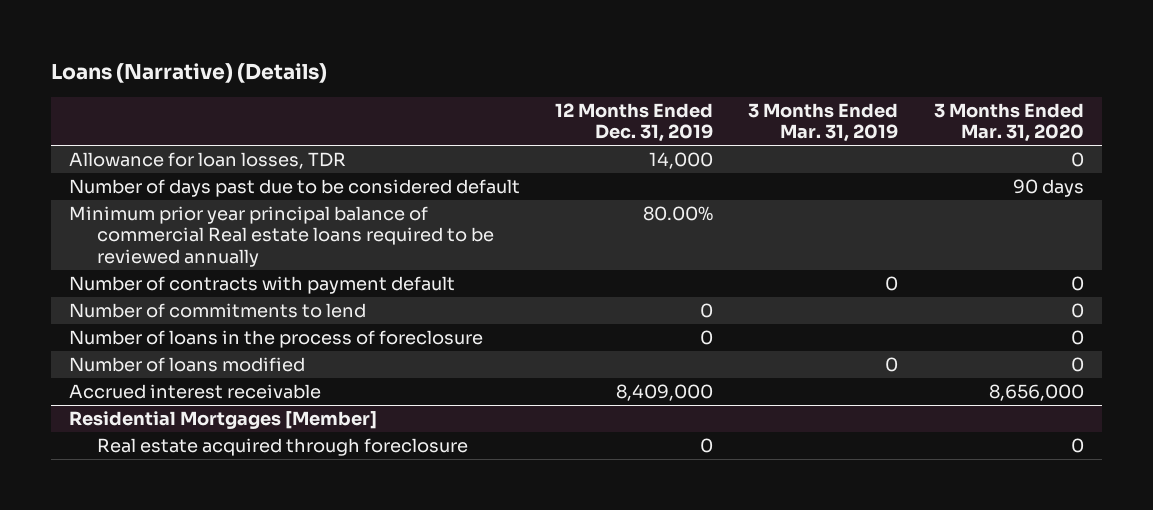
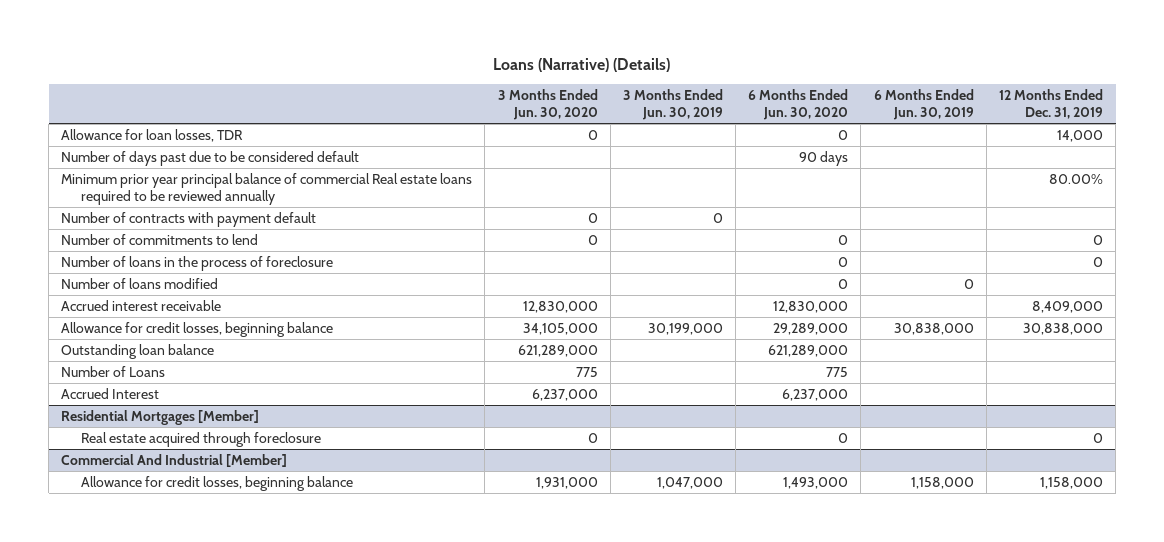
[748,103,899,143] 3 Months Ended Mar. 31, 2019 -> none
[933,103,1084,143] 3 Months Ended Mar. 31, 2020 -> none
none -> [497,89,598,120] 3 Months Ended Jun. 30, 2020
none -> [622,89,723,120] 3 Months Ended Jun. 30, 2019
none -> [748,89,849,120] 6 Months Ended Jun. 30, 2020
none -> [873,89,974,120] 6 Months Ended Jun. 30, 2019
none -> [61,322,334,338] Allowance for credit losses, beginning balance
none -> [61,344,215,360] Outstanding loan balance
none -> [61,366,166,378] Number of Loans
none -> [61,388,160,400] Accrued Interest
none -> [61,454,288,468] Commercial And Industrial [Member]
none -> [80,476,353,492] Allowance for credit losses, beginning balance

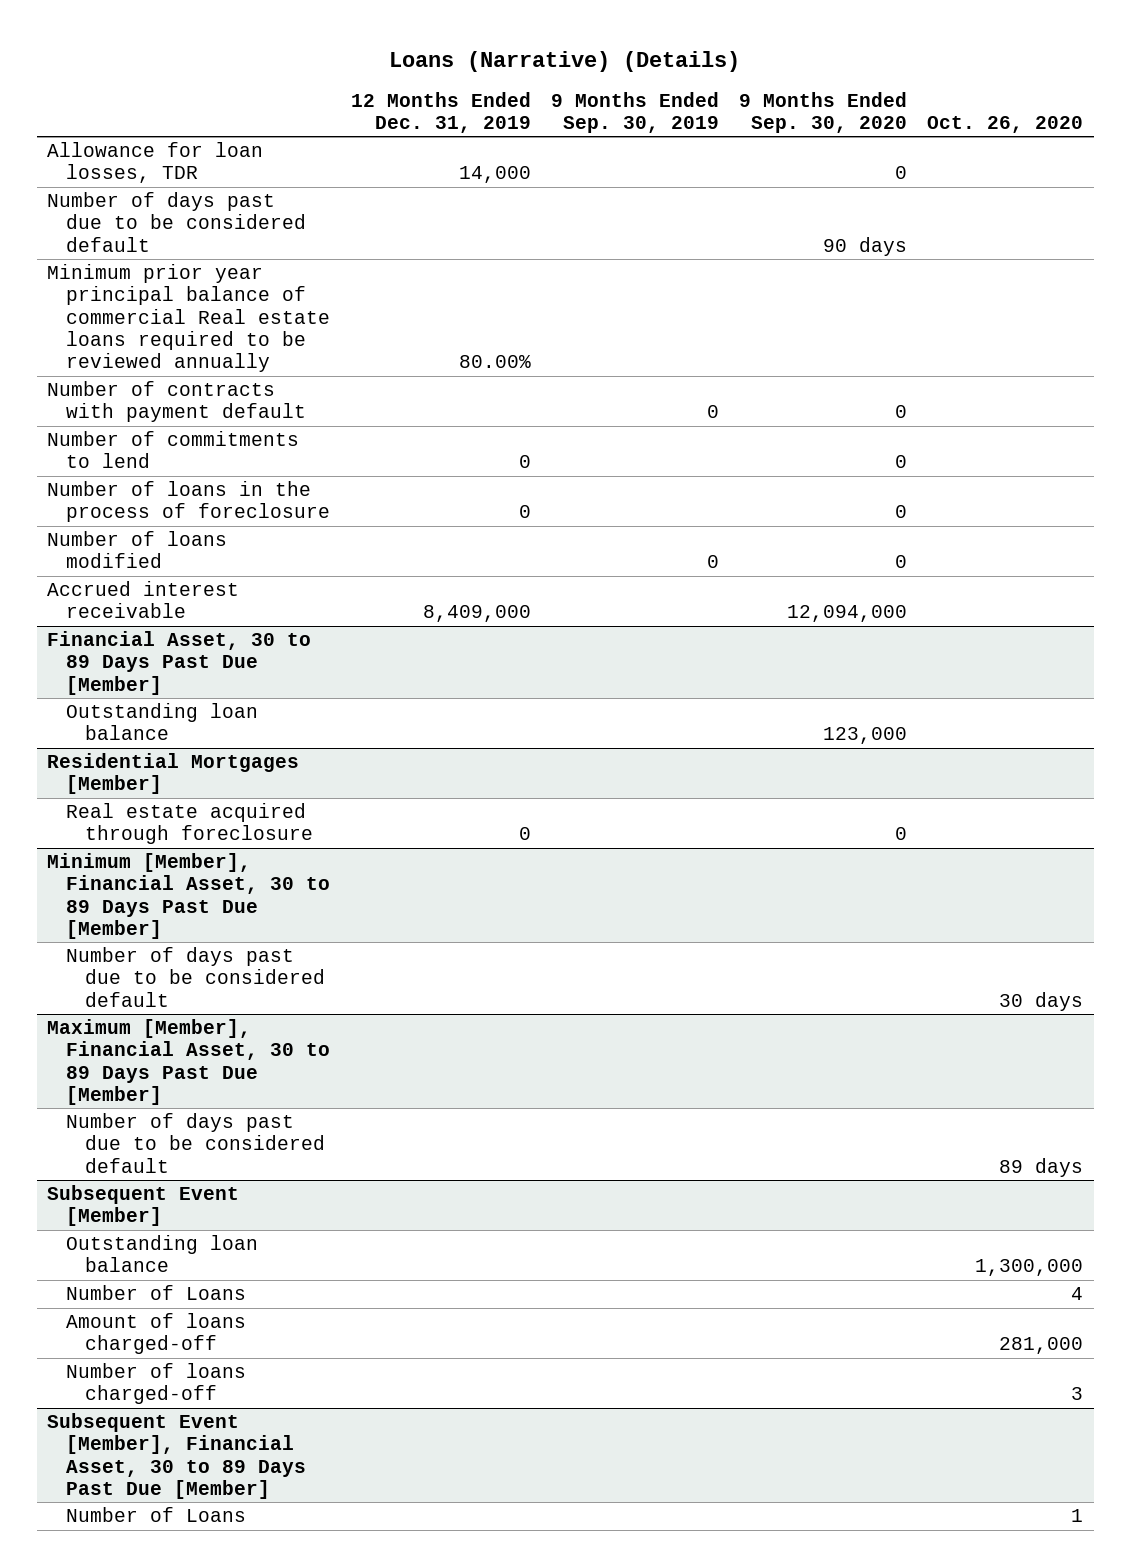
[497,89,598,120] 3 Months Ended Jun. 30, 2020 -> none
[622,89,723,120] 3 Months Ended Jun. 30, 2019 -> none
[748,89,849,120] 6 Months Ended Jun. 30, 2020 -> none
[873,89,974,120] 6 Months Ended Jun. 30, 2019 -> none
none -> [550,91,719,133] 9 Months Ended Sep. 30, 2019
none -> [739,91,908,133] 9 Months Ended Sep. 30, 2020
none -> [927,115,1084,133] Oct. 26, 2020
[61,322,334,338] Allowance for credit losses, beginning balance -> none
[61,344,215,360] Outstanding loan balance -> none
[61,366,166,378] Number of Loans -> none
[61,388,160,400] Accrued Interest -> none
none -> [47,631,312,695] Financial Asset, 30 to 89 Days Past Due [Member]
none -> [66,703,259,741] Outstanding loan balance
[61,454,288,468] Commercial And Industrial [Member] -> none
[80,476,353,492] Allowance for credit losses, beginning balance -> none
none -> [47,853,331,940] Minimum [Member], Financial Asset, 30 to 89 Days Past Due [Member]
none -> [66,947,326,1007] Number of days past due to be considered default
none -> [47,1019,331,1106] Maximum [Member], Financial Asset, 30 to 89 Days Past Due [Member]
none -> [66,1113,326,1173] Number of days past due to be considered default
none -> [47,1185,240,1227] Subsequent Event [Member]
none -> [66,1235,259,1273] Outstanding loan balance
none -> [66,1285,247,1301] Number of Loans
none -> [66,1313,247,1355] Amount of loans charged-off
none -> [66,1363,247,1405] Number of loans charged-off
none -> [47,1413,307,1500] Subsequent Event [Member], Financial Asset, 30 to 89 Days Past Due [Member]
none -> [66,1507,247,1523] Number of Loans

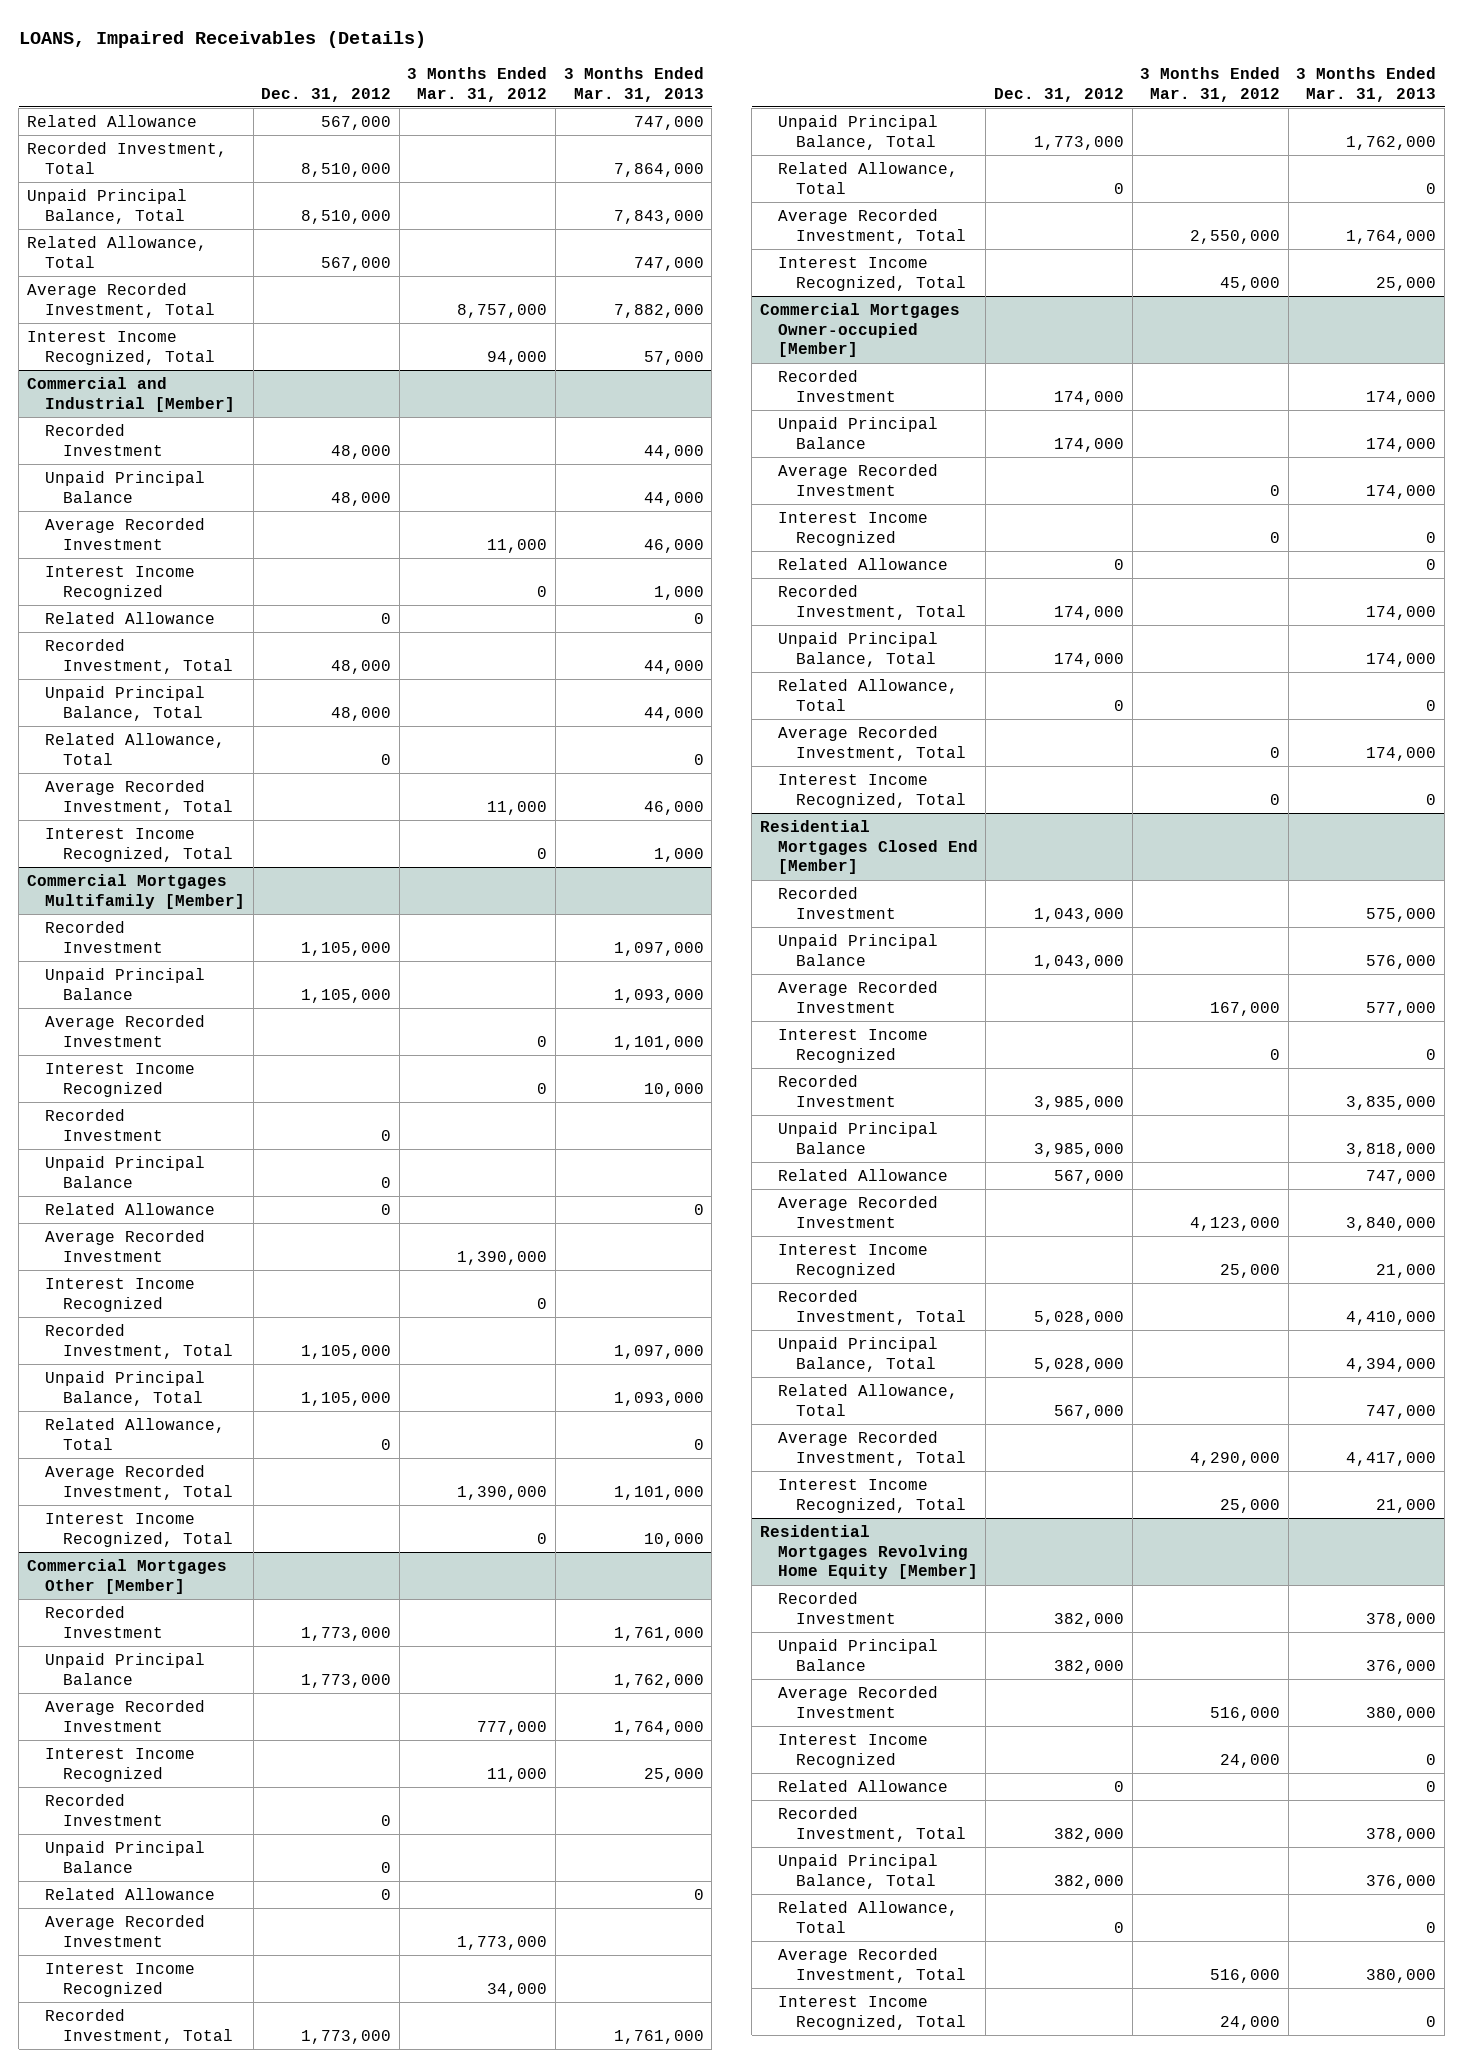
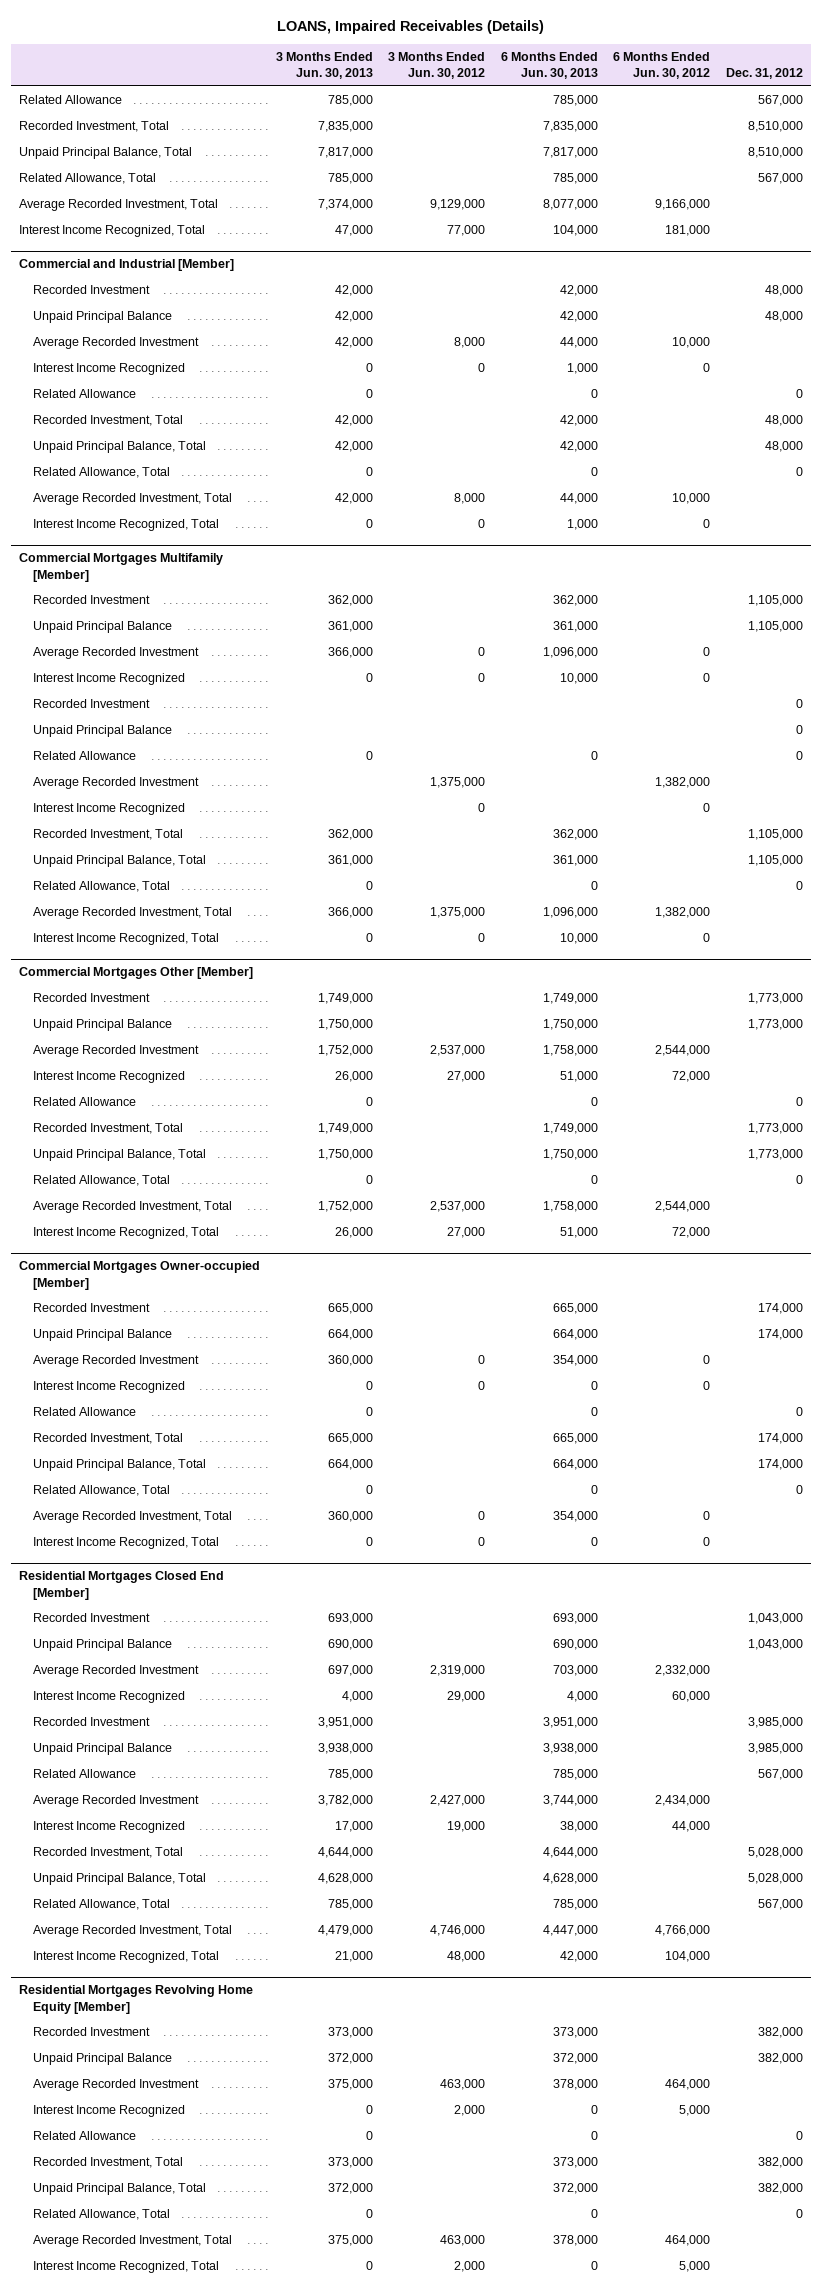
[407,66,548,102] 3 Months Ended Mar. 31, 2012 -> none
[563,66,704,102] 3 Months Ended Mar. 31, 2013 -> none
none -> [275,51,373,80] 3 Months Ended Jun. 30, 2013
none -> [388,51,486,80] 3 Months Ended Jun. 30, 2012
none -> [500,51,598,80] 6 Months Ended Jun. 30, 2013
none -> [613,51,711,80] 6 Months Ended Jun. 30, 2012
[45,1793,163,1826] Recorded Investment -> none
[45,1840,206,1873] Unpaid Principal Balance -> none
[45,1914,206,1947] Average Recorded Investment -> none
[45,1962,196,1997] Interest Income Recognized -> none

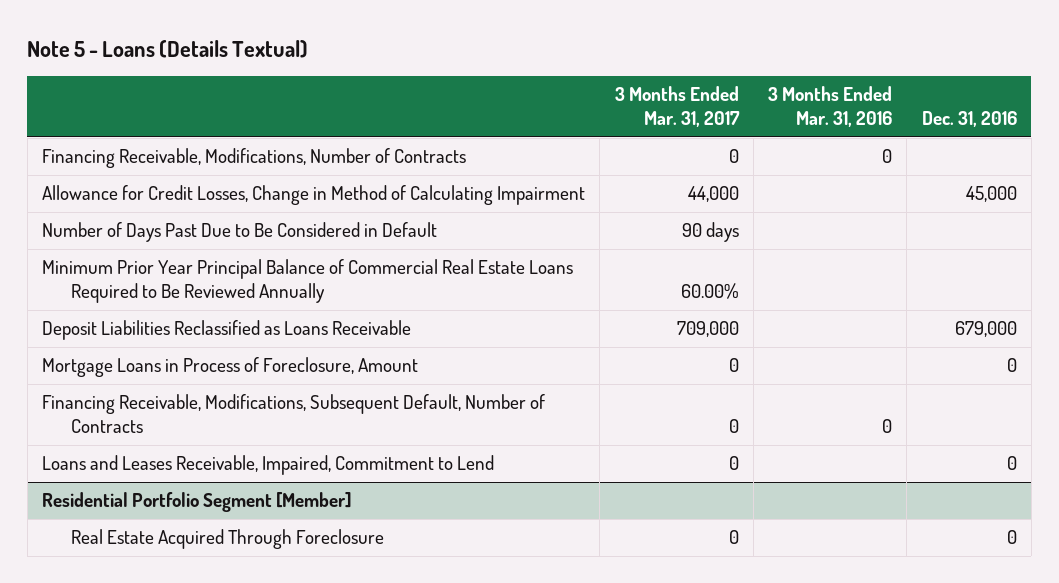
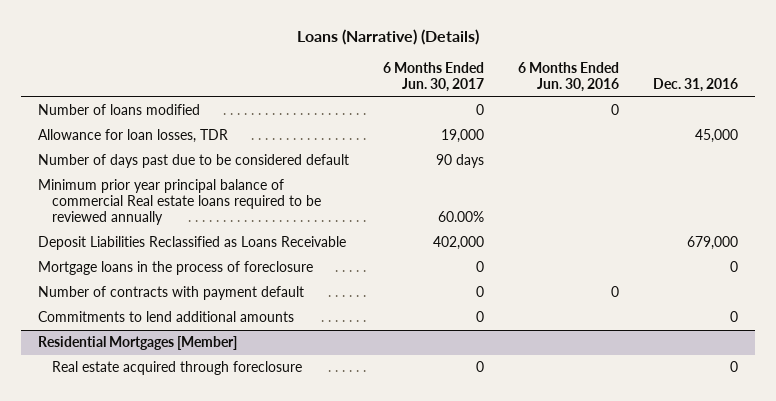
[27,39,309,58] Note 5 - Loans (Details Textual) -> [296,29,479,46] Loans (Narrative) (Details)
[614,86,740,128] 3 Months Ended Mar. 31, 2017 -> none
[768,86,893,128] 3 Months Ended Mar. 31, 2016 -> none
none -> [382,62,484,93] 6 Months Ended Jun. 30, 2017
none -> [517,62,619,93] 6 Months Ended Jun. 30, 2016
[42,148,467,169] Financing Receivable, Modifications, Number of Contracts -> [37,104,200,116] Number of loans modified
[42,185,586,206] Allowance for Credit Losses, Change in Method of Calculating Impairment -> [37,129,228,144] Allowance for loan losses, TDR
[42,222,438,243] Number of Days Past Due to Be Considered in Default -> [37,154,349,169] Number of days past due to be considered default
[42,259,574,304] Minimum Prior Year Principal Balance of Commercial Real Estate Loans Required to Be Reviewed Annually -> [37,179,322,226] Minimum prior year principal balance of commercial Real estate loans required to be reviewed annually
[42,357,419,378] Mortgage Loans in Process of Foreclosure, Amount -> [37,261,313,276] Mortgage loans in the process of foreclosure
[42,394,546,434] Financing Receivable, Modifications, Subsequent Default, Number of Contracts -> [37,286,304,301] Number of contracts with payment default
[42,455,495,476] Loans and Leases Receivable, Impaired, Commitment to Lend -> [37,311,294,323] Commitments to lend additional amounts
[42,492,353,513] Residential Portfolio Segment [Member] -> [37,336,237,351] Residential Mortgages [Member]
[70,529,384,550] Real Estate Acquired Through Foreclosure -> [52,361,303,376] Real estate acquired through foreclosure

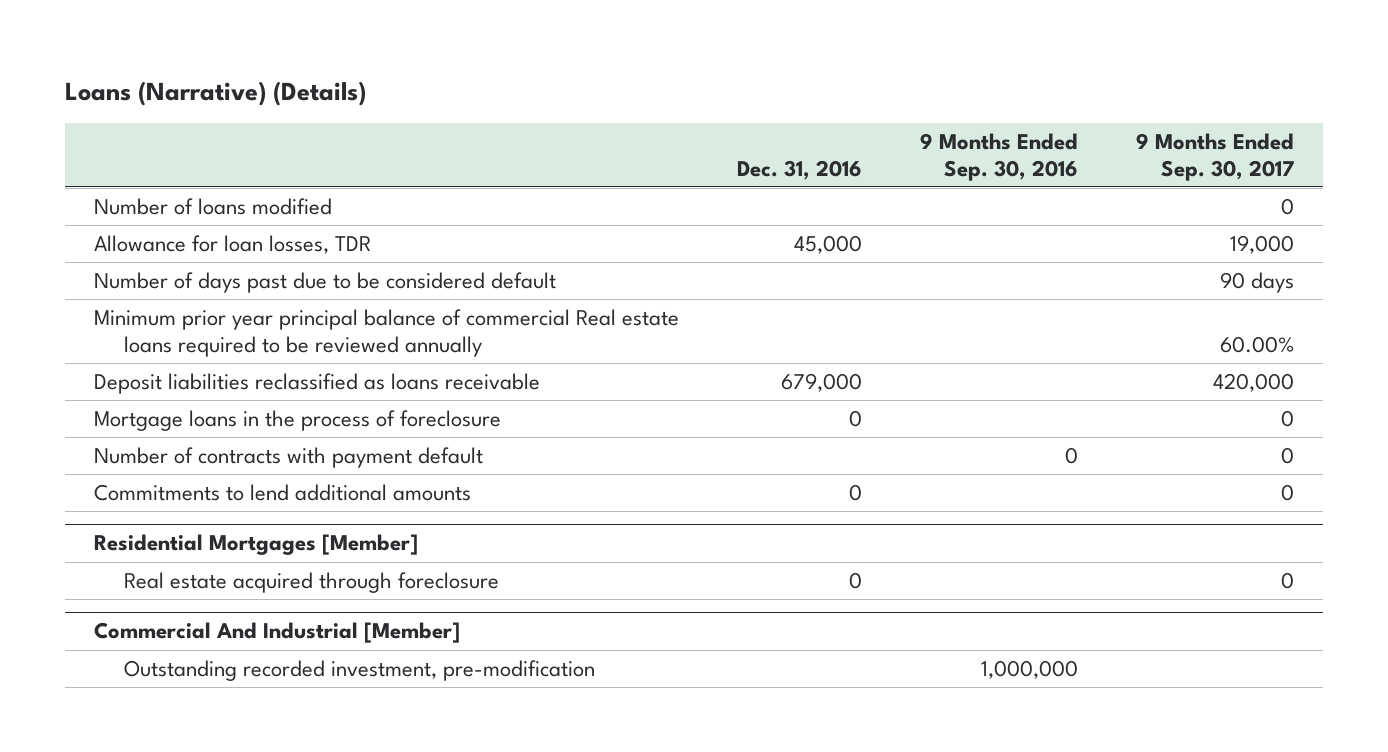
[382,62,484,93] 6 Months Ended Jun. 30, 2017 -> none
[517,62,619,93] 6 Months Ended Jun. 30, 2016 -> none
none -> [920,133,1079,181] 9 Months Ended Sep. 30, 2016
none -> [1135,133,1294,181] 9 Months Ended Sep. 30, 2017
[37,236,346,251] Deposit Liabilities Reclassified as Loans Receivable -> [94,373,541,395] Deposit liabilities reclassified as loans receivable
none -> [94,622,461,644] Commercial And Industrial [Member]
none -> [124,660,596,682] Outstanding recorded investment, pre-modification

